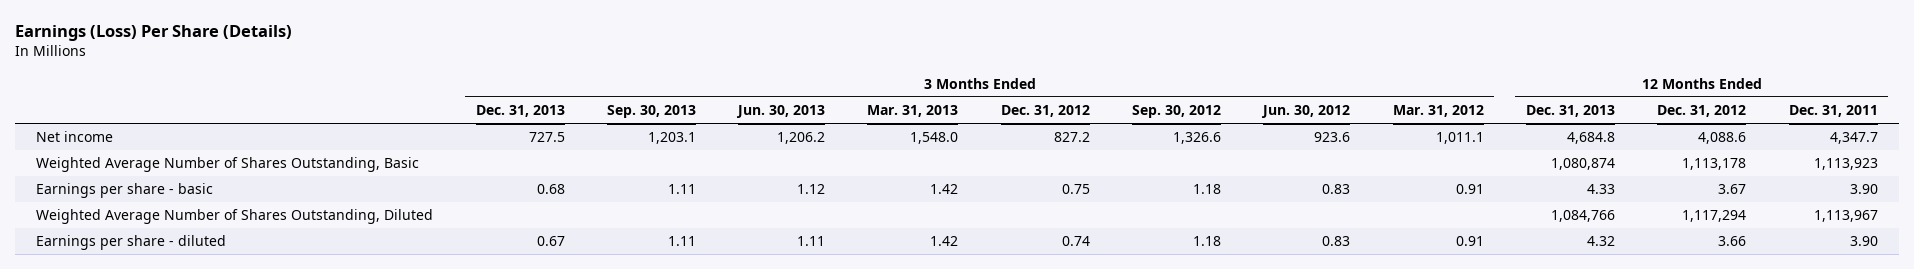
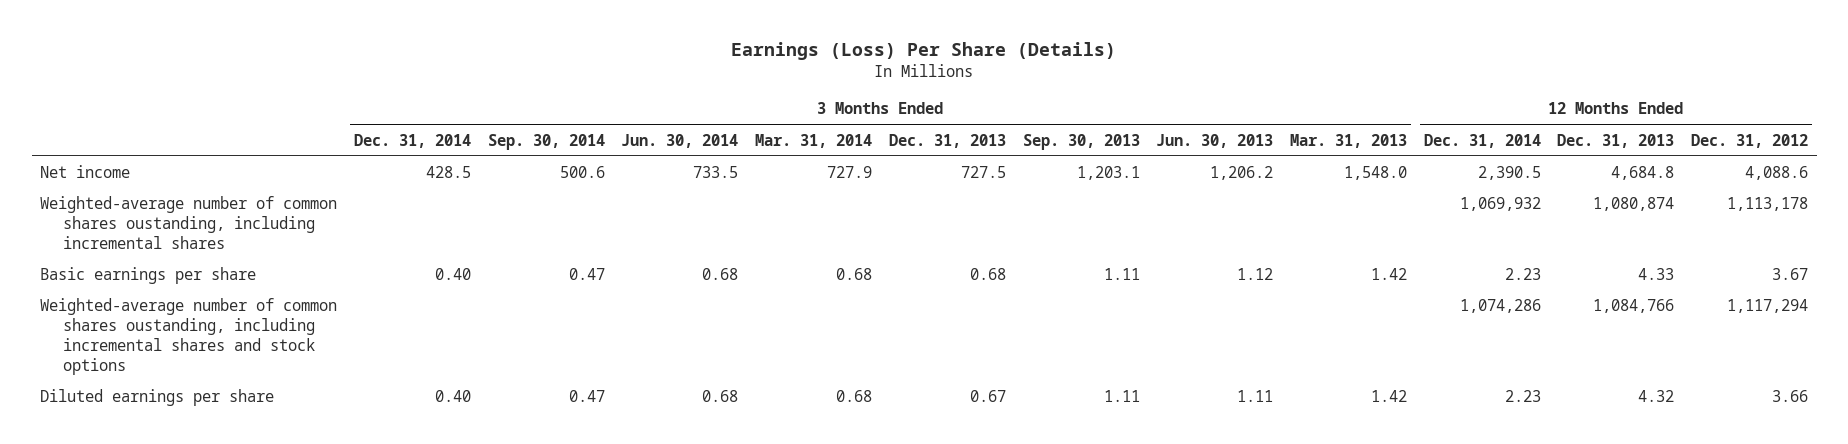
[1000,105,1090,118] Dec. 31, 2012 -> none
[1132,105,1222,119] Sep. 30, 2012 -> none
[1261,105,1351,119] Jun. 30, 2012 -> none
[1392,105,1484,118] Mar. 31, 2012 -> none
[1788,105,1878,118] Dec. 31, 2011 -> none
none -> [353,133,471,148] Dec. 31, 2014
none -> [487,133,605,150] Sep. 30, 2014
none -> [621,133,739,148] Jun. 30, 2014
none -> [755,133,873,148] Mar. 31, 2014
none -> [1423,133,1541,148] Dec. 31, 2014
[36,157,420,173] Weighted Average Number of Shares Outstanding, Basic -> [40,196,338,249] Weighted-average number of common shares oustanding, including incremental shares
[36,183,214,199] Earnings per share - basic -> [40,267,257,285] Basic earnings per share
[36,209,434,225] Weighted Average Number of Shares Outstanding, Diluted -> [40,298,338,375] Weighted-average number of common shares oustanding, including incremental shares and stock options
[36,235,227,251] Earnings per share - diluted -> [40,389,275,407] Diluted earnings per share

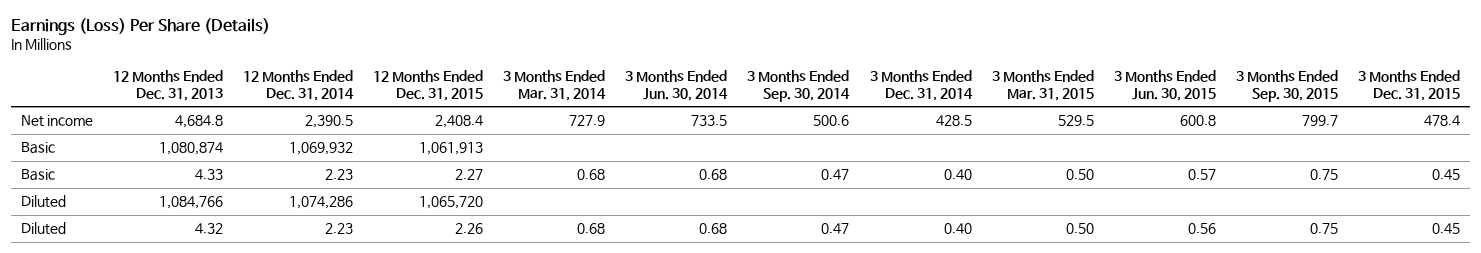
[888,133,1006,148] Dec. 31, 2013 -> none
[1022,133,1140,150] Sep. 30, 2013 -> none
[1156,133,1274,148] Jun. 30, 2013 -> none
[1289,133,1407,148] Mar. 31, 2013 -> none
[1691,133,1809,148] Dec. 31, 2012 -> none
none -> [373,69,484,101] 12 Months Ended Dec. 31, 2015
none -> [991,69,1094,101] 3 Months Ended Mar. 31, 2015
none -> [1113,69,1216,101] 3 Months Ended Jun. 30, 2015
none -> [1235,69,1338,102] 3 Months Ended Sep. 30, 2015
none -> [1358,69,1461,101] 3 Months Ended Dec. 31, 2015
[40,196,338,249] Weighted-average number of common shares oustanding, including incremental shares -> [20,142,55,155] Basic
[40,267,257,285] Basic earnings per share -> [20,169,55,182] Basic
[40,298,338,375] Weighted-average number of common shares oustanding, including incremental shares and stock options -> [20,195,66,209] Diluted
[40,389,275,407] Diluted earnings per share -> [20,222,66,236] Diluted

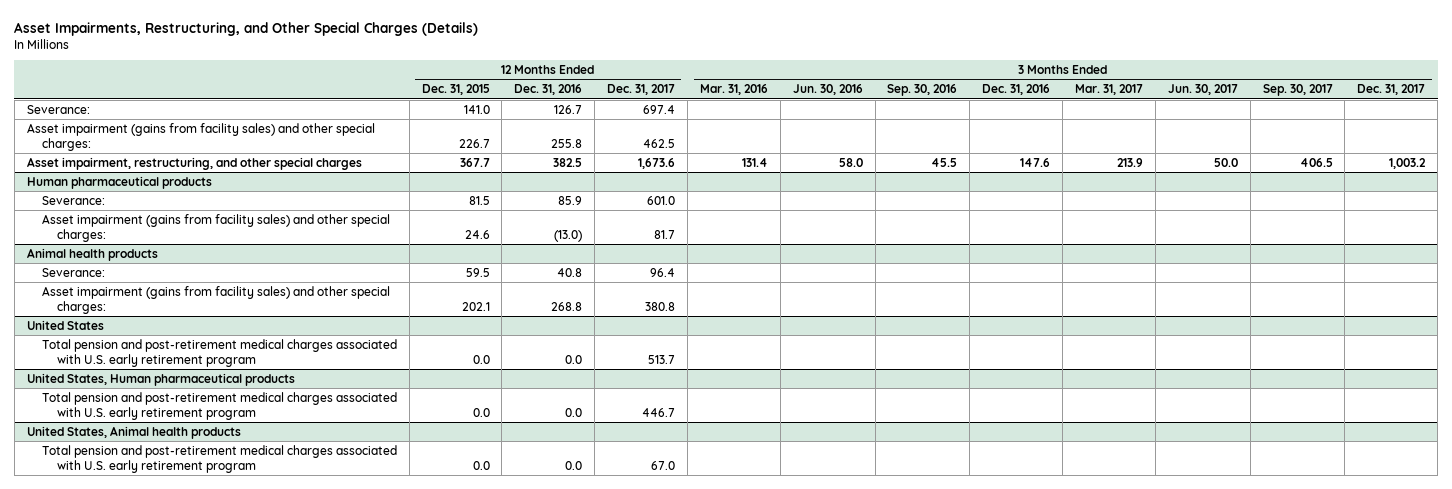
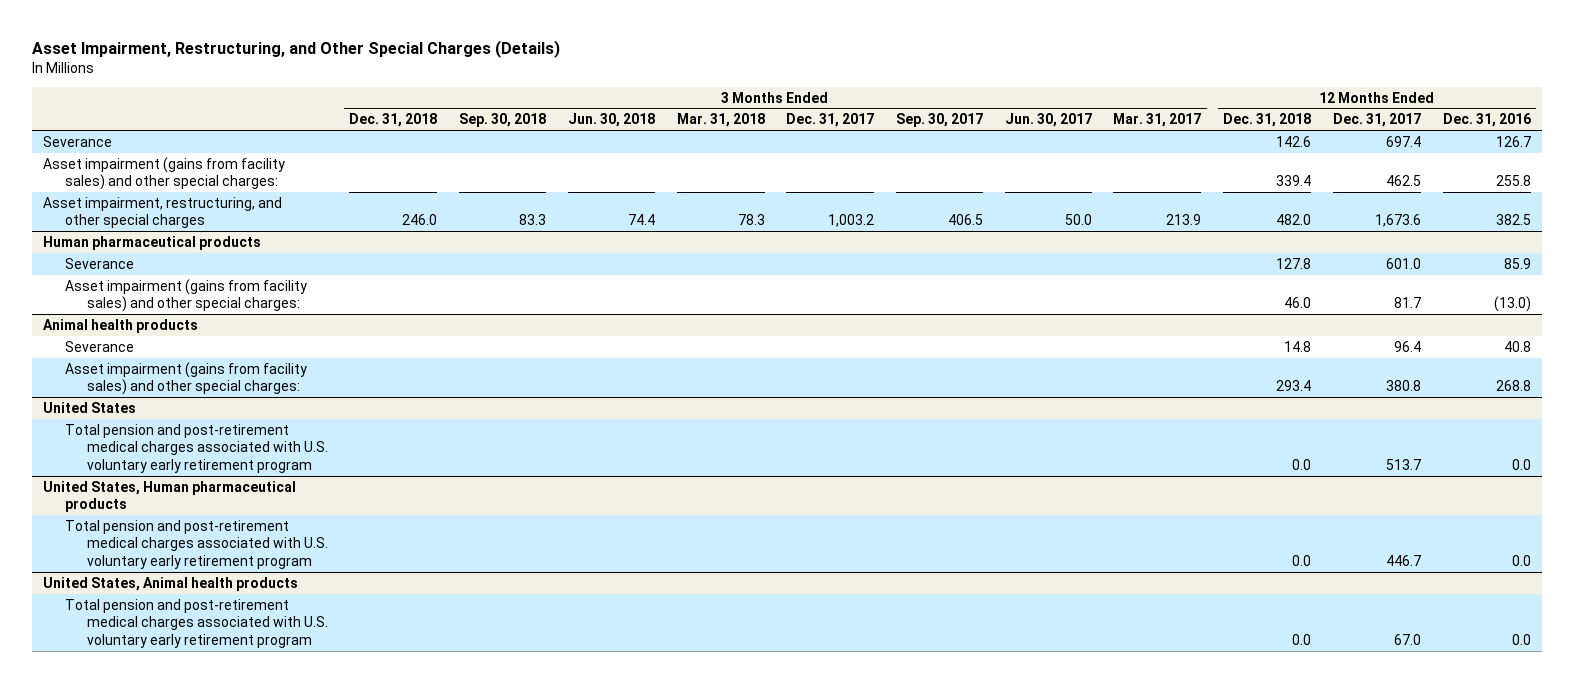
[14,21,479,36] Asset Impairments, Restructuring, and Other Special Charges (Details) -> [32,40,561,59] Asset Impairment, Restructuring, and Other Special Charges (Details)
[421,84,490,96] Dec. 31, 2015 -> none
[699,84,768,96] Mar. 31, 2016 -> none
[792,84,863,96] Jun. 30, 2016 -> none
[887,84,958,97] Sep. 30, 2016 -> none
[982,84,1051,96] Dec. 31, 2016 -> none
none -> [349,113,438,128] Dec. 31, 2018
none -> [459,113,547,128] Sep. 30, 2018
none -> [567,113,655,128] Jun. 30, 2018
none -> [676,113,765,128] Mar. 31, 2018
none -> [1223,113,1312,128] Dec. 31, 2018
[26,104,90,114] Severance: -> [43,135,113,147] Severance
[41,195,105,205] Severance: -> [64,257,134,269] Severance
[41,267,105,277] Severance: -> [64,340,134,352] Severance
[41,338,397,367] Total pension and post-retirement medical charges associated with U.S. early retirement program -> [64,423,328,473] Total pension and post-retirement medical charges associated with U.S. voluntary early retirement program
[41,391,397,420] Total pension and post-retirement medical charges associated with U.S. early retirement program -> [64,519,328,569] Total pension and post-retirement medical charges associated with U.S. voluntary early retirement program
[41,444,397,473] Total pension and post-retirement medical charges associated with U.S. early retirement program -> [64,598,328,648] Total pension and post-retirement medical charges associated with U.S. voluntary early retirement program

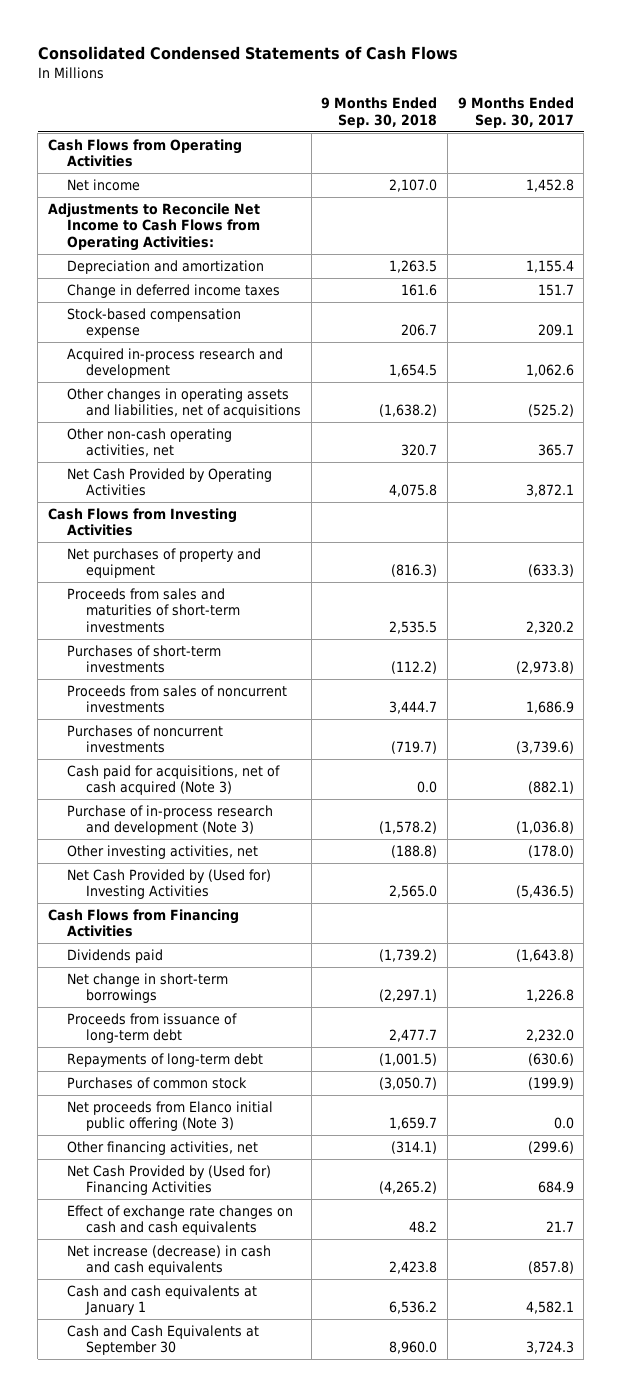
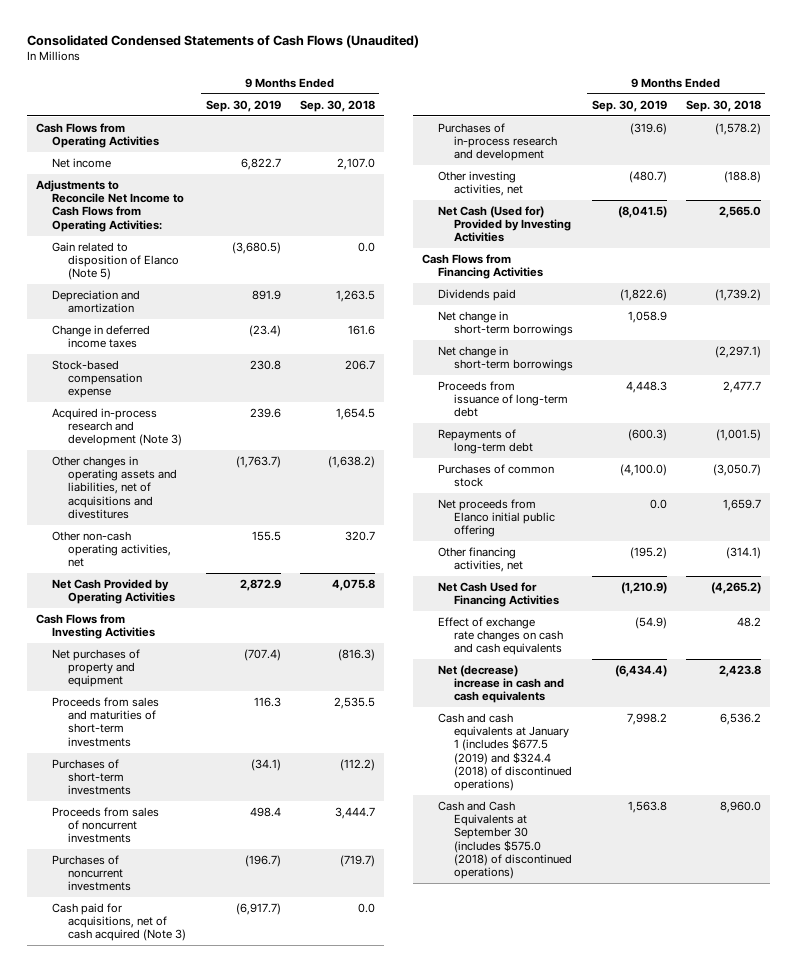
[37,45,458,60] Consolidated Condensed Statements of Cash Flows -> [27,34,420,48] Consolidated Condensed Statements of Cash Flows (Unaudited)
[457,97,574,128] 9 Months Ended Sep. 30, 2017 -> none
none -> [206,99,282,112] Sep. 30, 2019
none -> [52,242,180,281] Gain related to disposition of Elanco (Note 5)
[66,347,283,379] Acquired in-process research and development -> [52,408,183,447] Acquired in-process research and development (Note 3)
[66,387,301,419] Other changes in operating assets and liabilities, net of acquisitions -> [52,456,178,519] Other changes in operating assets and liabilities, net of acquisitions and divestitures
[66,804,273,836] Purchase of in-process research and development (Note 3) -> [438,123,558,162] Purchases of in-process research and development
[66,868,271,900] Net Cash Provided by (Used for) Investing Activities -> [438,206,572,243] Net Cash (Used for) Provided by Investing Activities
none -> [438,311,574,337] Net change in short-term borrowings
[66,1100,273,1132] Net proceeds from Elanco initial public offering (Note 3) -> [438,499,556,538] Net proceeds from Elanco initial public offering
[66,1164,271,1196] Net Cash Provided by (Used for) Financing Activities -> [438,582,560,608] Net Cash Used for Financing Activities
[66,1244,271,1276] Net increase (decrease) in cash and cash equivalents -> [438,665,565,704] Net (decrease) increase in cash and cash equivalents
[66,1284,257,1316] Cash and cash equivalents at January 1 -> [438,713,573,792] Cash and cash equivalents at January 1 (includes $677.5 (2019) and $324.4 (2018) of discontinued operations)
[66,1324,259,1356] Cash and Cash Equivalents at September 30 -> [438,801,573,880] Cash and Cash Equivalents at September 30 (includes $575.0 (2018) of discontinued operations)

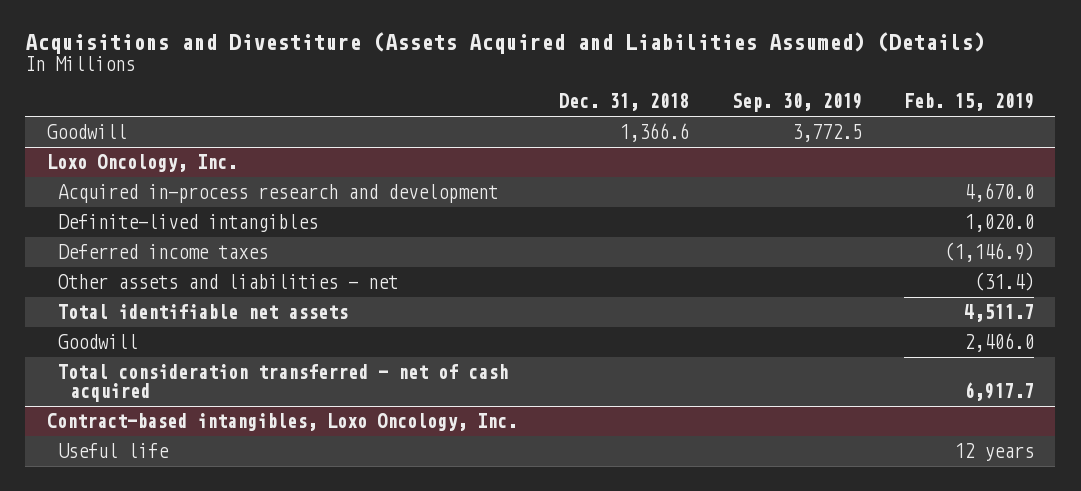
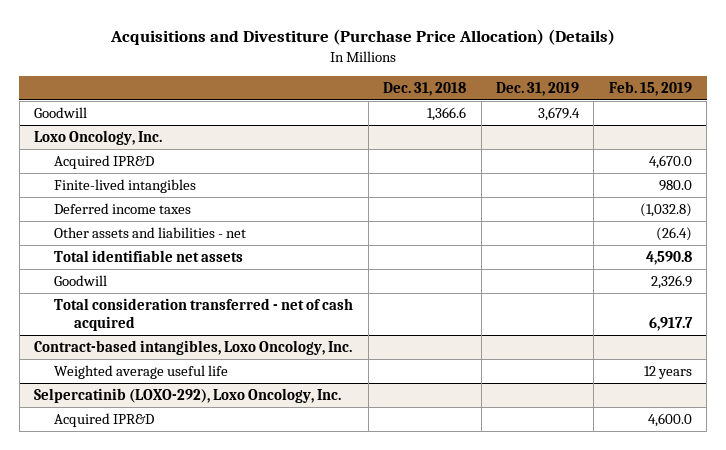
[25,31,986,54] Acquisitions and Divestiture (Assets Acquired and Liabilities Assumed) (Details) -> [110,28,616,45] Acquisitions and Divestiture (Purchase Price Allocation) (Details)
[731,93,862,113] Sep. 30, 2019 -> none
none -> [496,82,580,97] Dec. 31, 2019
[58,184,499,204] Acquired in-process research and development -> [54,154,155,169] Acquired IPR&D
[58,214,319,233] Definite-lived intangibles -> [54,178,197,193] Finite-lived intangibles
[964,214,1035,233] 1,020.0 -> [658,179,692,191] 980.0
[944,242,1035,263] (1,146.9) -> [639,202,692,217] (1,032.8)
[974,272,1035,292] (31.4) -> [655,226,692,241] (26.4)
[964,304,1035,323] 4,511.7 -> [645,250,692,265] 4,590.8
[964,333,1035,353] 2,406.0 -> [650,274,692,289] 2,326.9
[58,443,170,459] Useful life -> [54,364,229,379] Weighted average useful life
none -> [34,387,342,403] Selpercatinib (LOXO-292), Loxo Oncology, Inc.
none -> [54,412,155,427] Acquired IPR&D

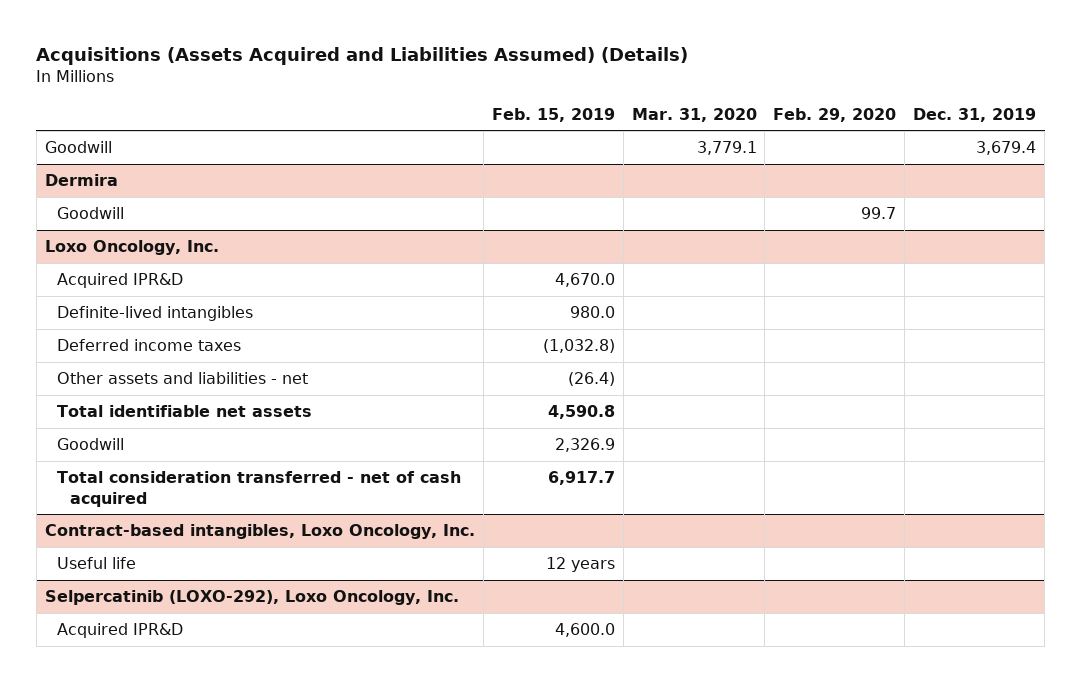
[110,28,616,45] Acquisitions and Divestiture (Purchase Price Allocation) (Details) -> [36,46,689,65] Acquisitions (Assets Acquired and Liabilities Assumed) (Details)
[383,82,467,97] Dec. 31, 2018 -> none
none -> [631,107,757,122] Mar. 31, 2020
none -> [773,107,897,122] Feb. 29, 2020
none -> [44,174,118,187] Dermira
none -> [57,207,125,220] Goodwill
[54,178,197,193] Finite-lived intangibles -> [57,306,254,322] Definite-lived intangibles
[54,364,229,379] Weighted average useful life -> [57,557,137,570] Useful life

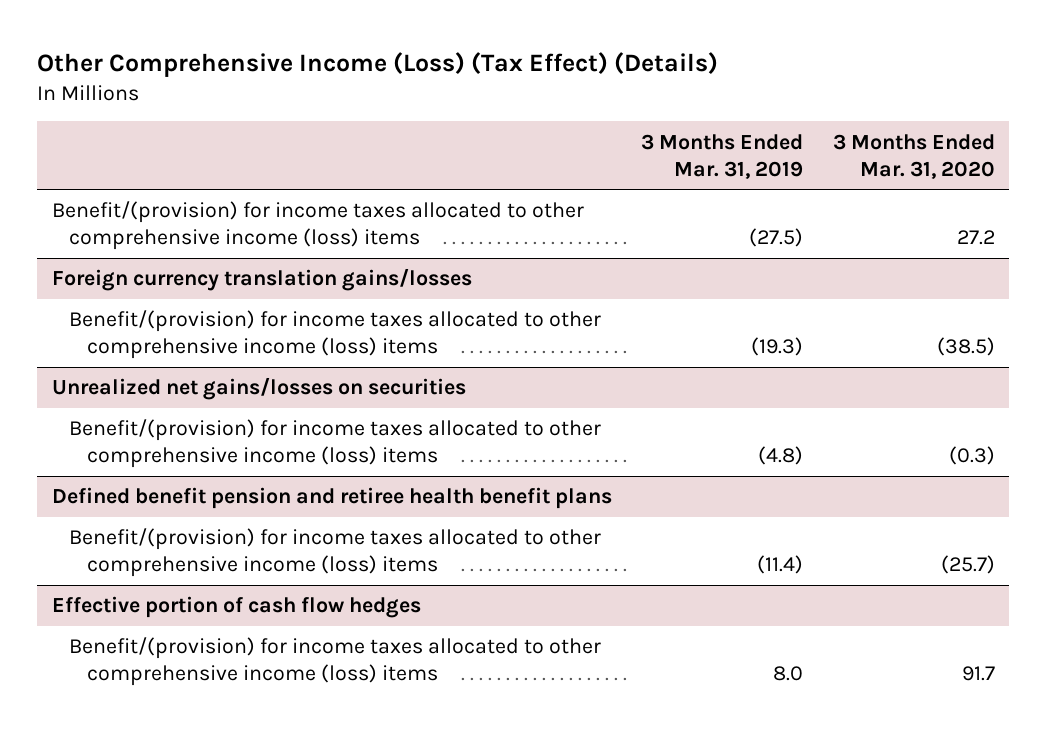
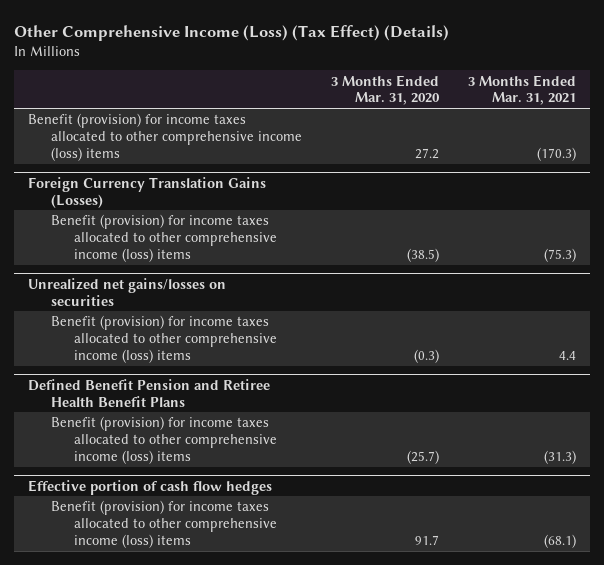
[641,133,804,179] 3 Months Ended Mar. 31, 2019 -> none
none -> [467,74,576,106] 3 Months Ended Mar. 31, 2021
[51,201,584,251] Benefit/(provision) for income taxes allocated to other comprehensive income (loss) items -> [28,113,303,162] Benefit (provision) for income taxes allocated to other comprehensive income (loss) items
[51,268,472,292] Foreign currency translation gains/losses -> [28,176,267,208] Foreign Currency Translation Gains (Losses)
[69,310,602,360] Benefit/(provision) for income taxes allocated to other comprehensive income (loss) items -> [51,214,277,263] Benefit (provision) for income taxes allocated to other comprehensive income (loss) items
[69,419,602,469] Benefit/(provision) for income taxes allocated to other comprehensive income (loss) items -> [51,315,277,364] Benefit (provision) for income taxes allocated to other comprehensive income (loss) items
[51,487,612,510] Defined benefit pension and retiree health benefit plans -> [28,378,271,407] Defined Benefit Pension and Retiree Health Benefit Plans
[69,528,602,578] Benefit/(provision) for income taxes allocated to other comprehensive income (loss) items -> [51,416,277,465] Benefit (provision) for income taxes allocated to other comprehensive income (loss) items
[69,637,602,687] Benefit/(provision) for income taxes allocated to other comprehensive income (loss) items -> [51,500,277,549] Benefit (provision) for income taxes allocated to other comprehensive income (loss) items

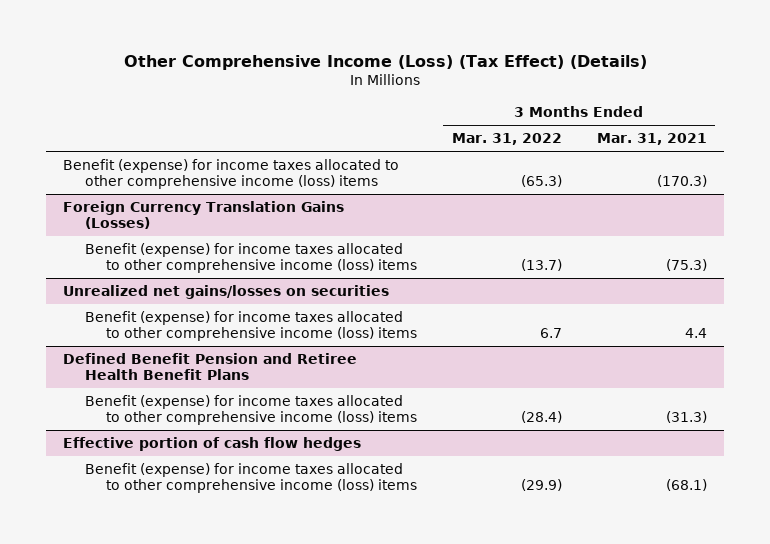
[330,74,440,106] 3 Months Ended Mar. 31, 2020 -> none
none -> [451,133,562,146] Mar. 31, 2022
[28,113,303,162] Benefit (provision) for income taxes allocated to other comprehensive income (loss) items -> [63,159,400,190] Benefit (expense) for income taxes allocated to other comprehensive income (loss) items
[51,214,277,263] Benefit (provision) for income taxes allocated to other comprehensive income (loss) items -> [84,243,418,274] Benefit (expense) for income taxes allocated to other comprehensive income (loss) items
[51,315,277,364] Benefit (provision) for income taxes allocated to other comprehensive income (loss) items -> [84,311,418,342] Benefit (expense) for income taxes allocated to other comprehensive income (loss) items
[51,416,277,465] Benefit (provision) for income taxes allocated to other comprehensive income (loss) items -> [84,395,418,426] Benefit (expense) for income taxes allocated to other comprehensive income (loss) items
[51,500,277,549] Benefit (provision) for income taxes allocated to other comprehensive income (loss) items -> [84,463,418,494] Benefit (expense) for income taxes allocated to other comprehensive income (loss) items

